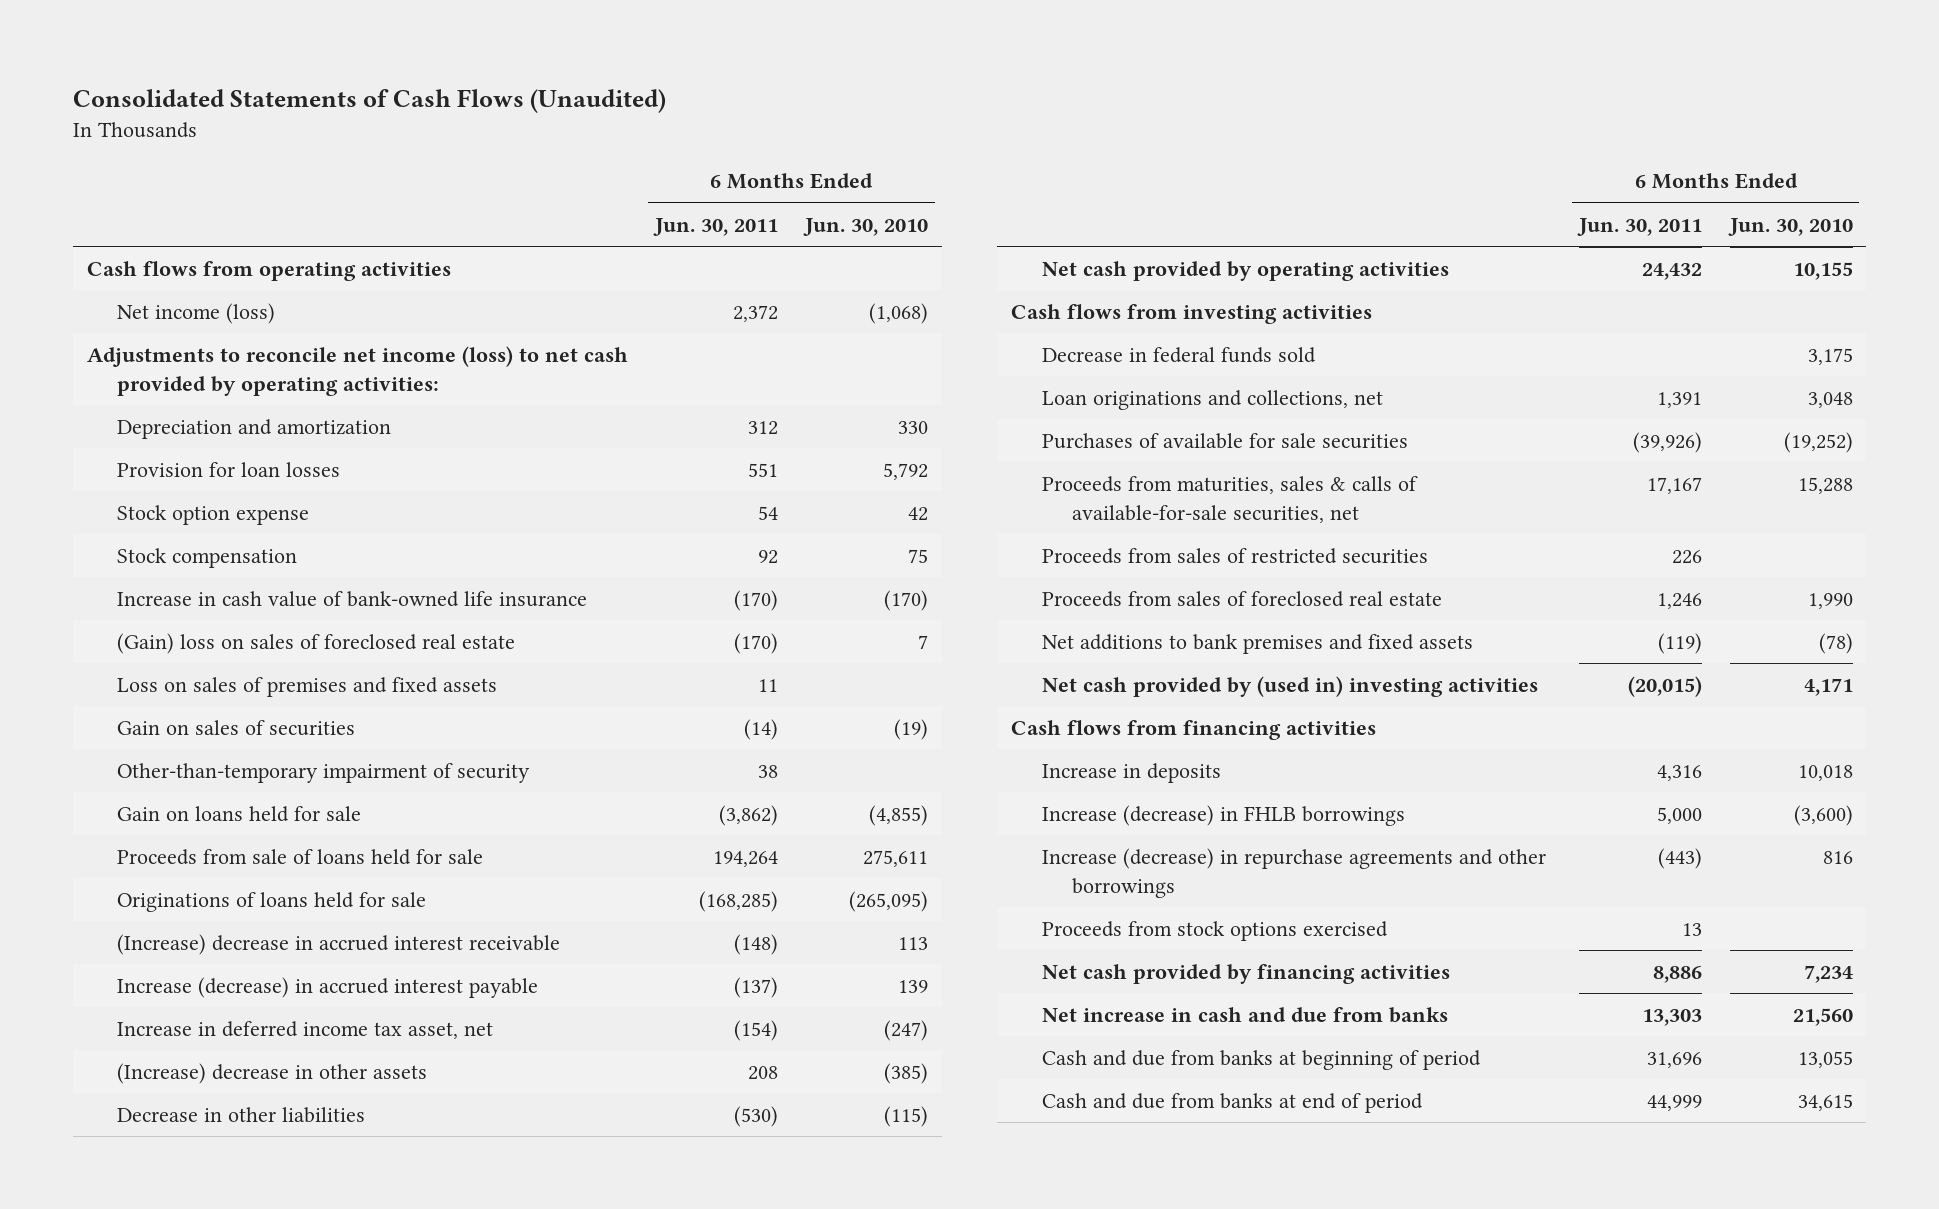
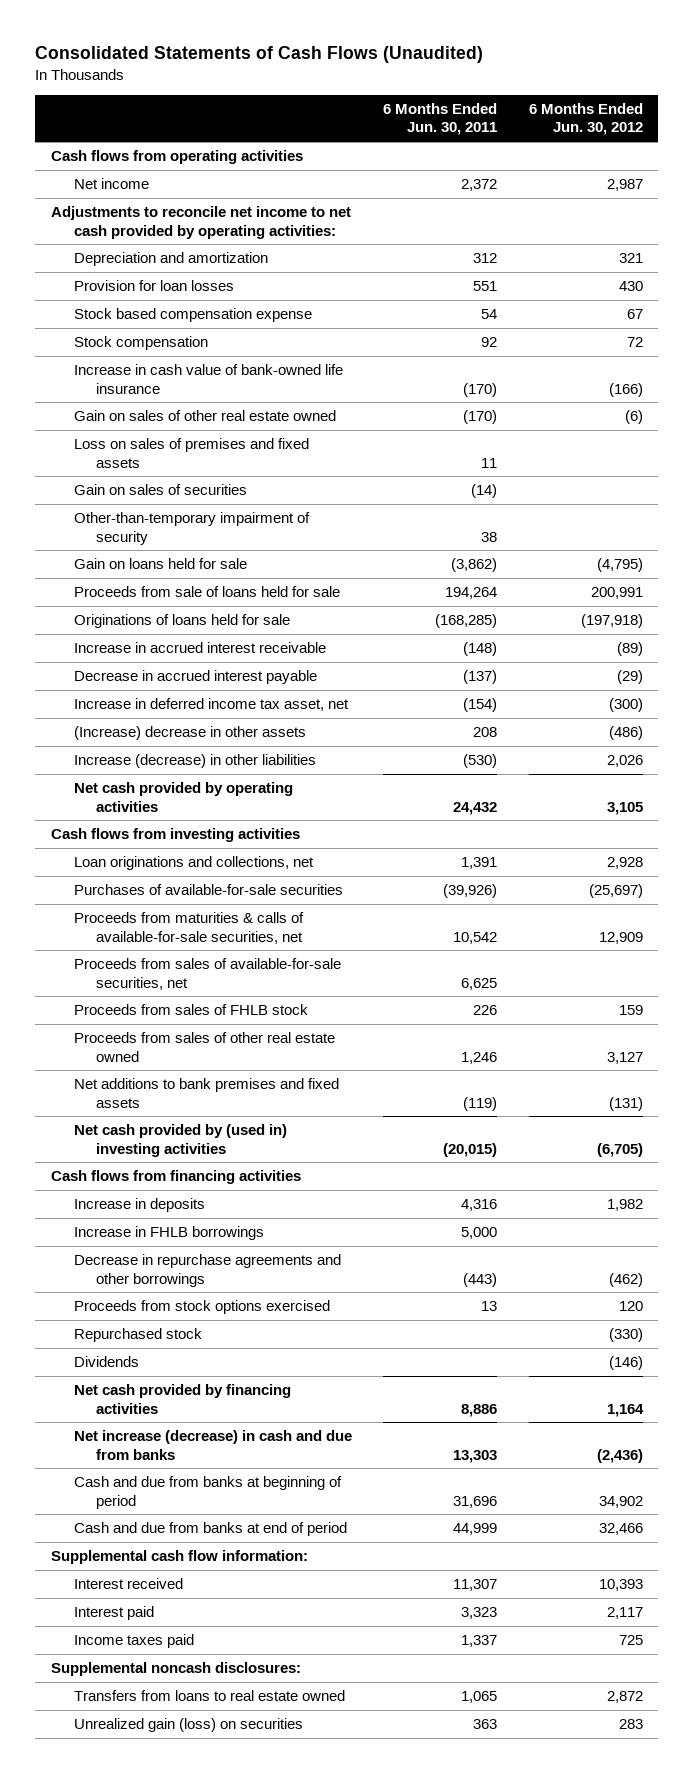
[803,217,929,236] Jun. 30, 2010 -> none
none -> [528,102,643,136] 6 Months Ended Jun. 30, 2012
[117,302,276,324] Net income (loss) -> [73,178,149,190] Net income
[86,345,628,396] Adjustments to reconcile net income (loss) to net cash provided by operating activities: -> [51,206,352,239] Adjustments to reconcile net income to net cash provided by operating activities:
[117,504,310,525] Stock option expense -> none
none -> [73,308,312,323] Stock based compensation expense
[117,632,516,654] (Gain) loss on sales of foreclosed real estate -> [73,410,336,422] Gain on sales of other real estate owned
[117,933,561,955] (Increase) decrease in accrued interest receivable -> [73,642,326,654] Increase in accrued interest receivable
[117,976,539,998] Increase (decrease) in accrued interest payable -> [73,670,317,685] Decrease in accrued interest payable
[117,1106,366,1123] Decrease in other liabilities -> [73,754,316,769] Increase (decrease) in other liabilities
[1041,346,1316,363] Decrease in federal funds sold -> none
[1041,432,1408,449] Purchases of available for sale securities -> [73,884,343,896] Purchases of available-for-sale securities
[1041,475,1418,523] Proceeds from maturities, sales & calls of available-for-sale securities, net -> [73,912,304,944] Proceeds from maturities & calls of available-for-sale securities, net
[1647,476,1703,494] 17,167 -> [453,931,498,944] 10,542
none -> [73,958,341,990] Proceeds from sales of available-for-sale securities, net
[1041,547,1428,564] Proceeds from sales of restricted securities -> [73,1004,308,1016] Proceeds from sales of FHLB stock
[1041,590,1442,607] Proceeds from sales of foreclosed real estate -> [73,1032,335,1062] Proceeds from sales of other real estate owned
[1041,804,1405,826] Increase (decrease) in FHLB borrowings -> [73,1226,264,1241] Increase in FHLB borrowings
[1041,847,1546,898] Increase (decrease) in repurchase agreements and other borrowings -> [73,1254,341,1287] Decrease in repurchase agreements and other borrowings
none -> [73,1328,202,1343] Repurchased stock
none -> [73,1356,139,1368] Dividends
[1041,1006,1448,1023] Net increase in cash and due from banks -> [73,1430,352,1460] Net increase (decrease) in cash and due from banks
none -> [51,1550,309,1565] Supplemental cash flow information:
none -> [73,1578,183,1590] Interest received
none -> [73,1606,154,1621] Interest paid
none -> [73,1634,194,1649] Income taxes paid
none -> [51,1662,302,1677] Supplemental noncash disclosures:
none -> [73,1690,345,1702] Transfers from loans to real estate owned
none -> [73,1718,303,1733] Unrealized gain (loss) on securities

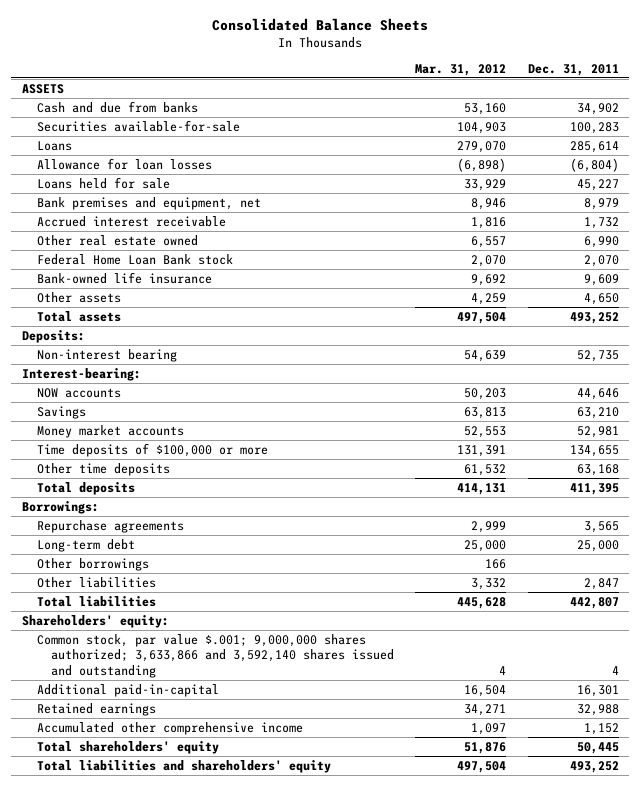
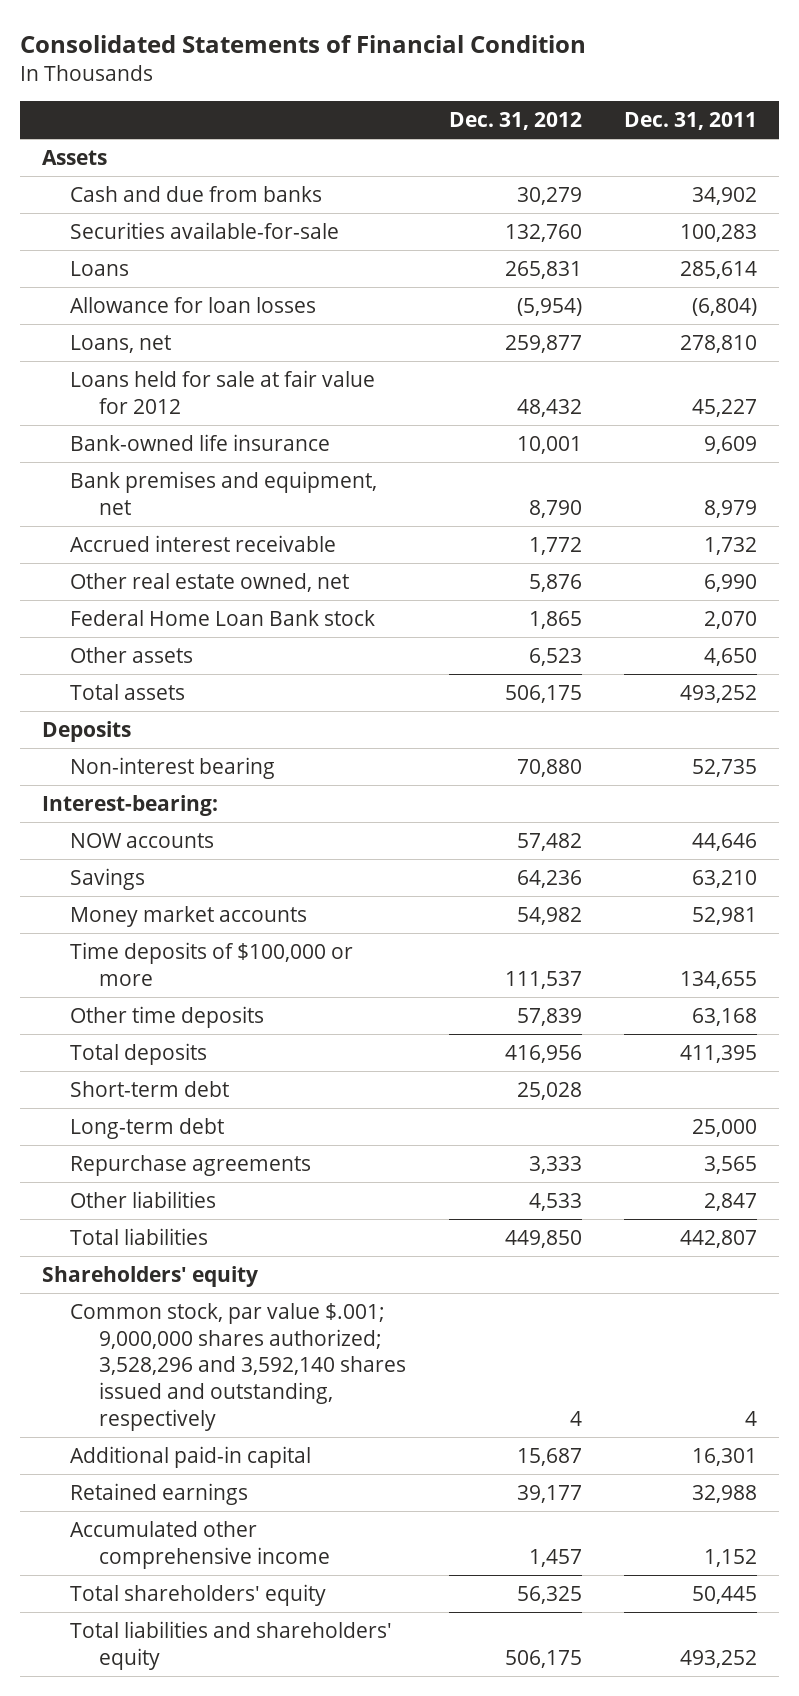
[212,18,429,32] Consolidated Balance Sheets -> [20,34,587,53] Consolidated Statements of Financial Condition
[415,63,507,76] Mar. 31, 2012 -> none
none -> [448,112,582,131] Dec. 31, 2012
[21,83,64,94] ASSETS -> [41,149,107,165] Assets
none -> [70,334,172,353] Loans, net
[36,176,170,189] Loans held for sale -> [70,369,376,414] Loans held for sale at fair value for 2012
[36,271,212,284] Bank-owned life insurance -> [70,433,331,451] Bank-owned life insurance
[36,234,198,246] Other real estate owned -> [70,572,350,592] Other real estate owned, net
[21,329,85,343] Deposits: -> [41,720,131,742] Deposits
[21,500,99,514] Borrowings: -> none
none -> [70,1080,230,1097] Short-term debt
[36,557,149,571] Other borrowings -> none
[36,519,184,533] Repurchase agreements -> [70,1154,312,1176] Repurchase agreements
[21,614,169,628] Shareholders' equity: -> [41,1265,258,1287] Shareholders' equity
[36,633,395,678] Common stock, par value $.001; 9,000,000 shares authorized; 3,633,866 and 3,592,140 shares issued and outstanding -> [70,1302,407,1431] Common stock, par value $.001; 9,000,000 shares authorized; 3,528,296 and 3,592,140 shares issued and outstanding, respectively
[36,683,219,697] Additional paid-in-capital -> [70,1445,312,1468] Additional paid-in capital

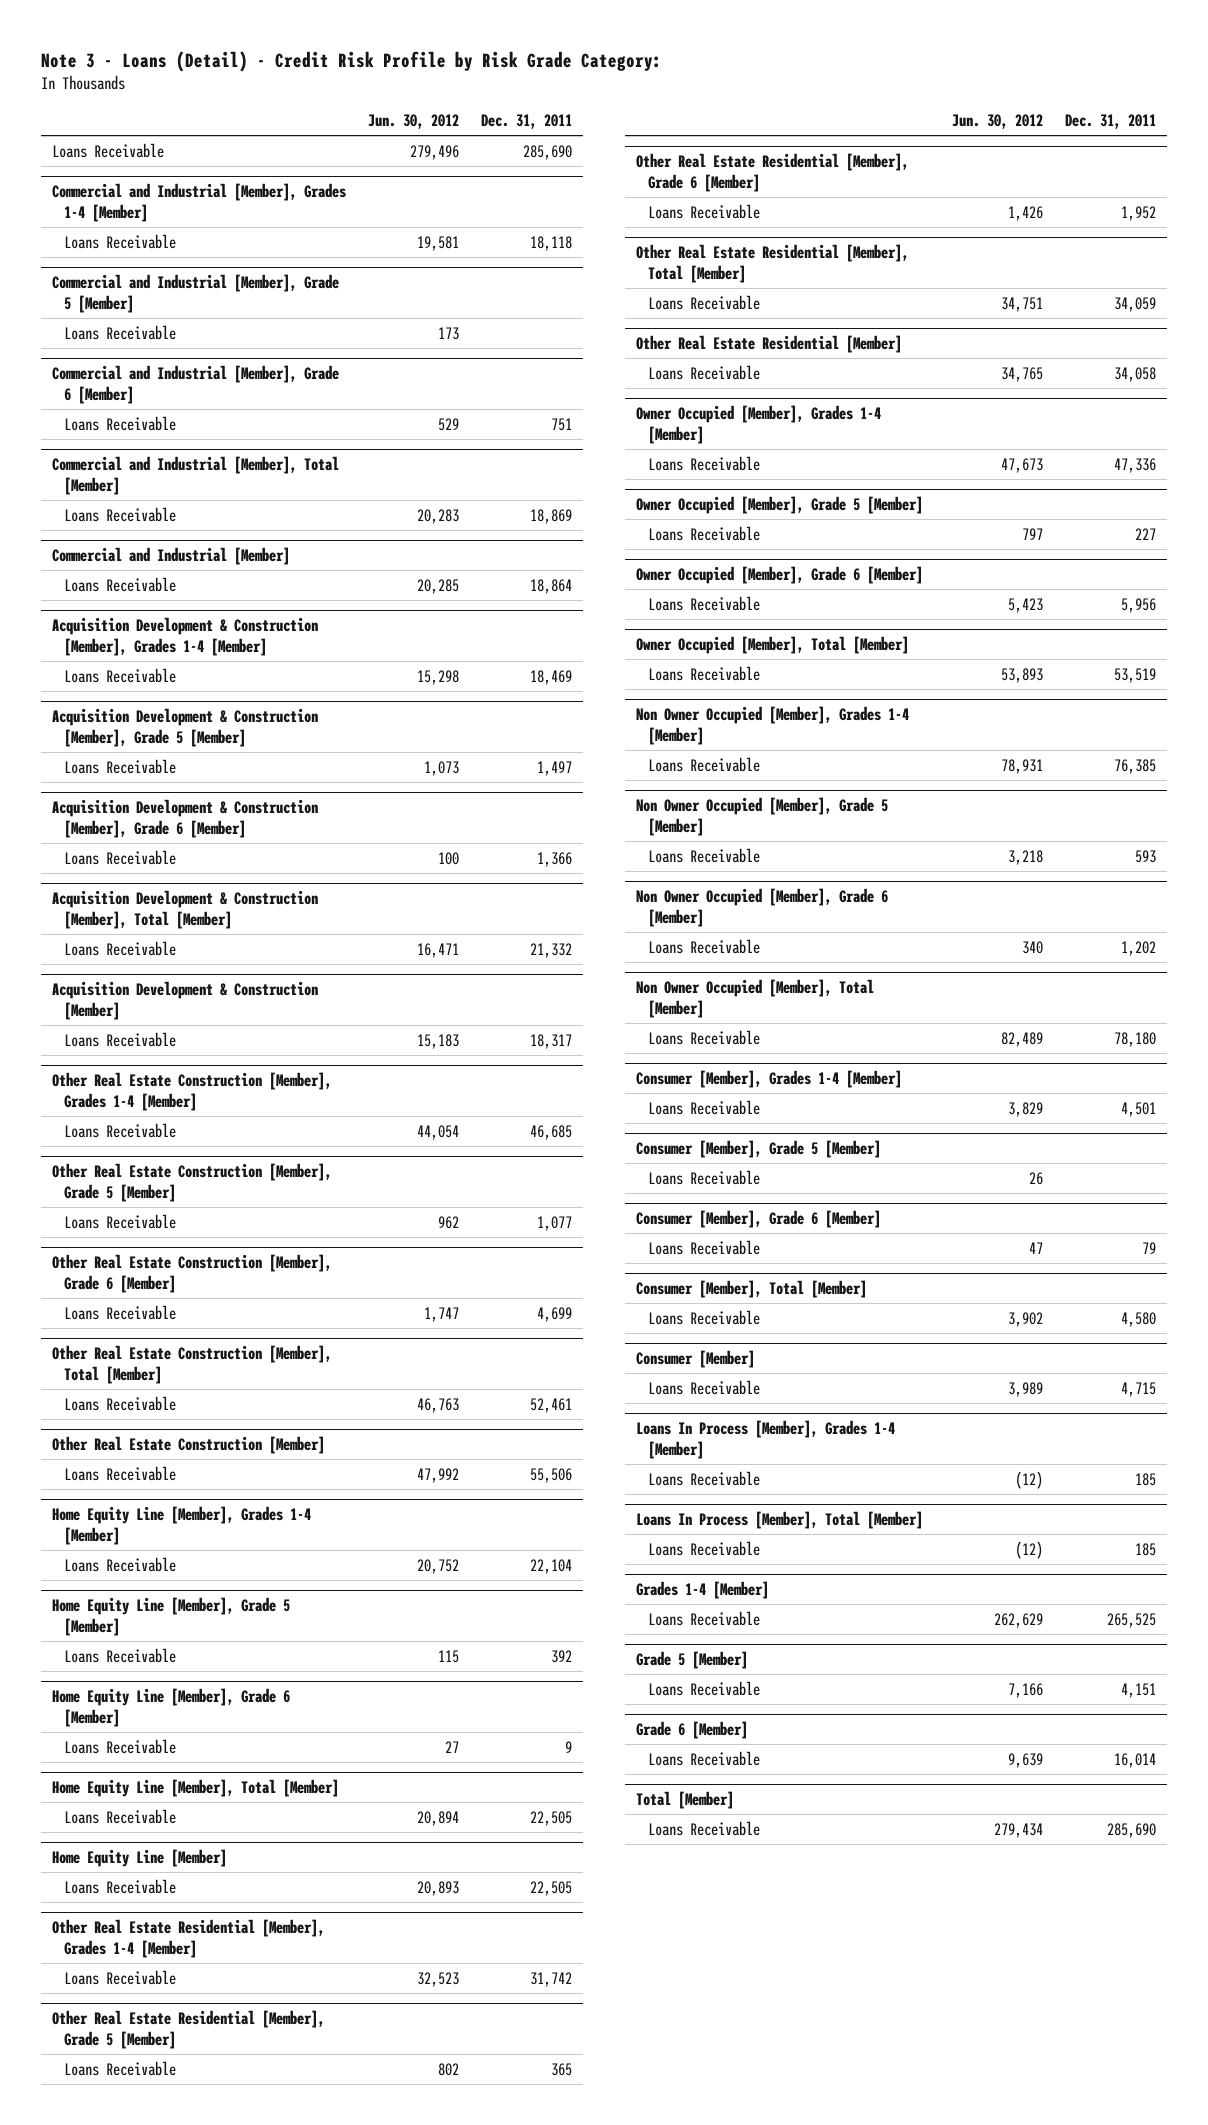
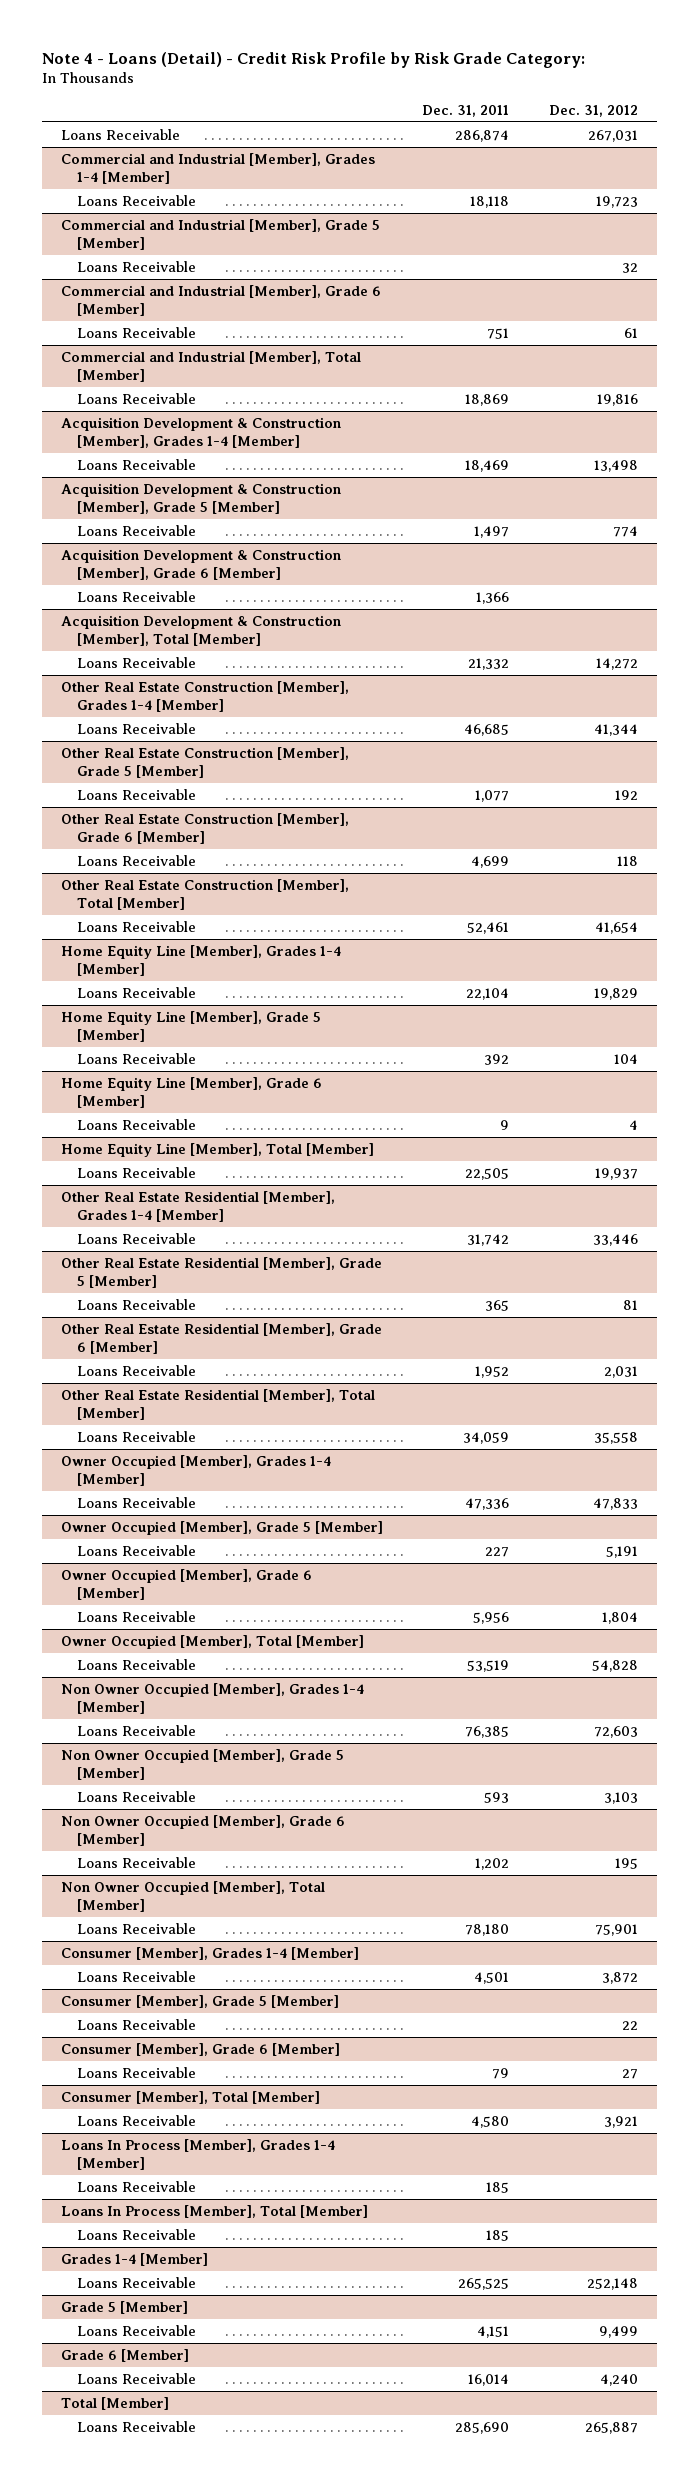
[40,50,662,72] Note 3 - Loans (Detail) - Credit Risk Profile by Risk Grade Category: -> [41,51,585,68] Note 4 - Loans (Detail) - Credit Risk Profile by Risk Grade Category:
[368,114,460,130] Jun. 30, 2012 -> none
none -> [548,104,638,117] Dec. 31, 2012
[523,144,573,160] 285,690 -> [455,129,510,142] 286,874
[51,547,290,566] Commercial and Industrial [Member] -> none
[63,576,176,592] Loans Receivable -> none
[51,981,318,1021] Acquisition Development & Construction [Member] -> none
[63,1031,176,1047] Loans Receivable -> none
[51,1436,325,1455] Other Real Estate Construction [Member] -> none
[63,1465,176,1481] Loans Receivable -> none
[51,1849,227,1868] Home Equity Line [Member] -> none
[63,1878,176,1894] Loans Receivable -> none
[635,335,902,354] Other Real Estate Residential [Member] -> none
[647,364,760,380] Loans Receivable -> none
[635,1350,755,1369] Consumer [Member] -> none
[647,1379,760,1395] Loans Receivable -> none

